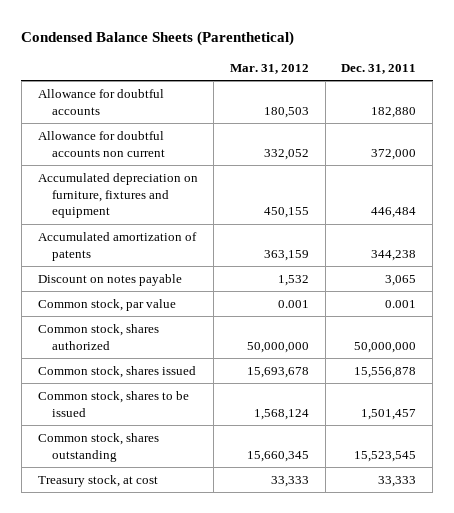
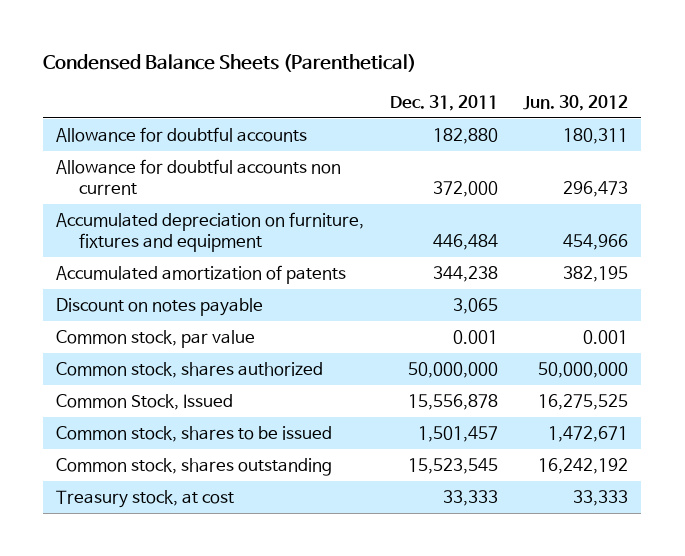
[230,63,310,74] Mar. 31, 2012 -> none
none -> [523,94,629,111] Jun. 30, 2012
[37,365,196,378] Common stock, shares issued -> [56,393,234,410] Common Stock, Issued

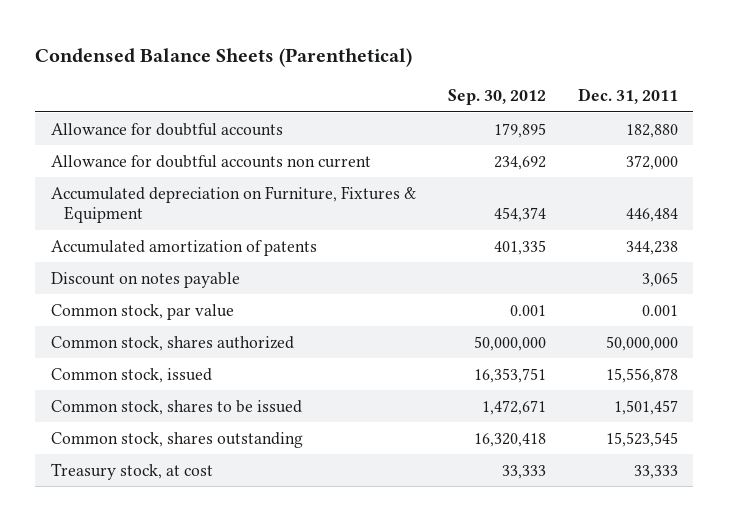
[523,94,629,111] Jun. 30, 2012 -> none
none -> [447,89,546,106] Sep. 30, 2012
[56,211,365,252] Accumulated depreciation on furniture, fixtures and equipment -> [51,185,417,224] Accumulated depreciation on Furniture, Fixtures & Equipment
[56,393,234,410] Common Stock, Issued -> [51,367,213,383] Common stock, issued

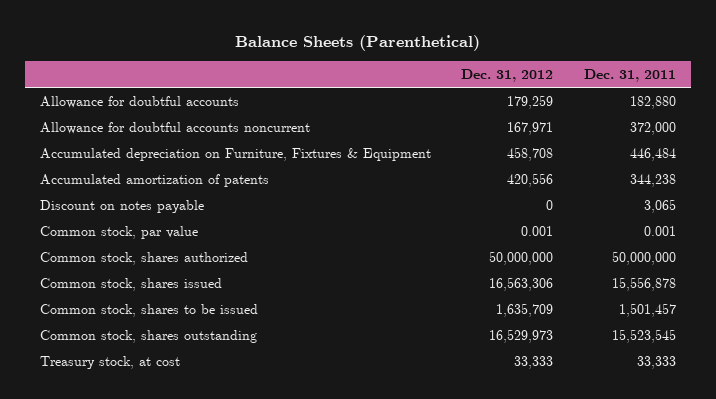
[35,48,413,68] Condensed Balance Sheets (Parenthetical) -> [234,34,480,51] Balance Sheets (Parenthetical)
[447,89,546,106] Sep. 30, 2012 -> none
none -> [461,68,554,82] Dec. 31, 2012
[51,154,372,168] Allowance for doubtful accounts non current -> [39,122,310,135] Allowance for doubtful accounts noncurrent
[51,367,213,383] Common stock, issued -> [39,278,222,292] Common stock, shares issued

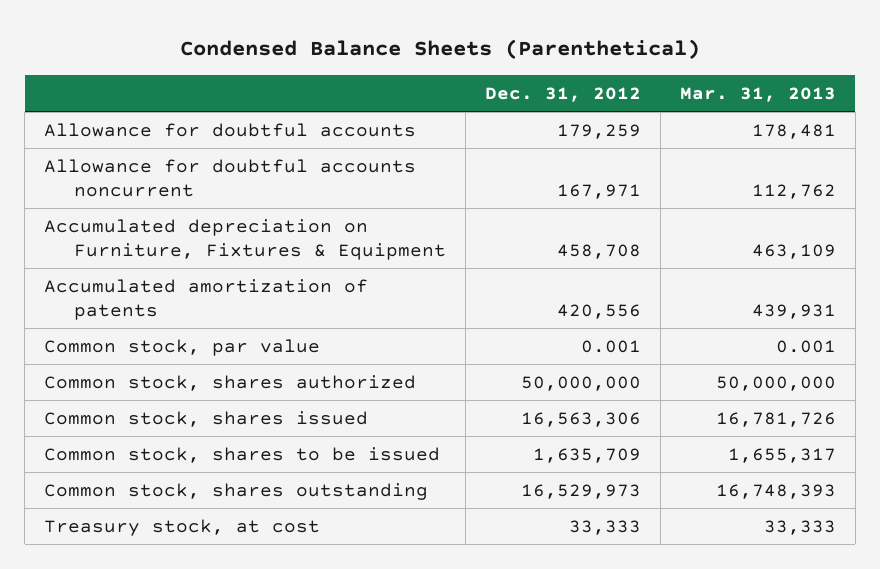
[234,34,480,51] Balance Sheets (Parenthetical) -> [180,39,701,60] Condensed Balance Sheets (Parenthetical)
[583,68,676,82] Dec. 31, 2011 -> none
none -> [679,86,836,102] Mar. 31, 2013
[39,200,204,214] Discount on notes payable -> none

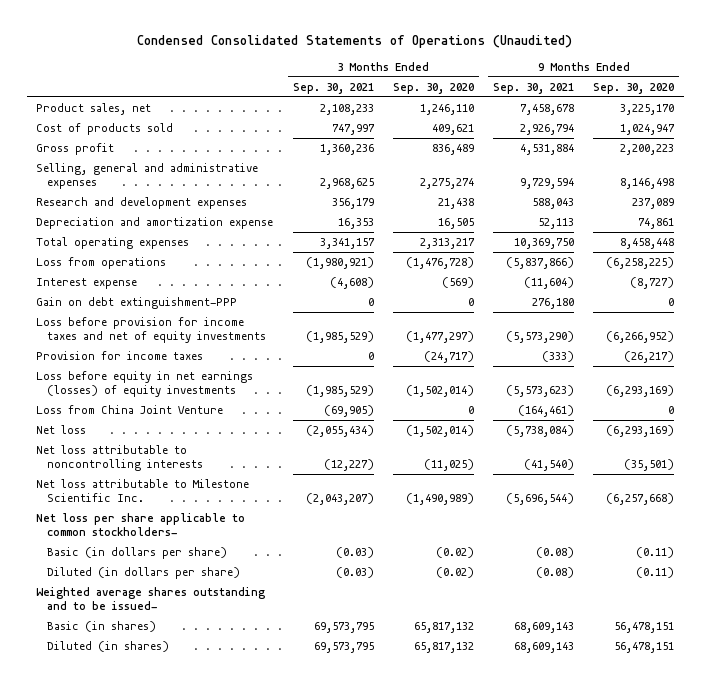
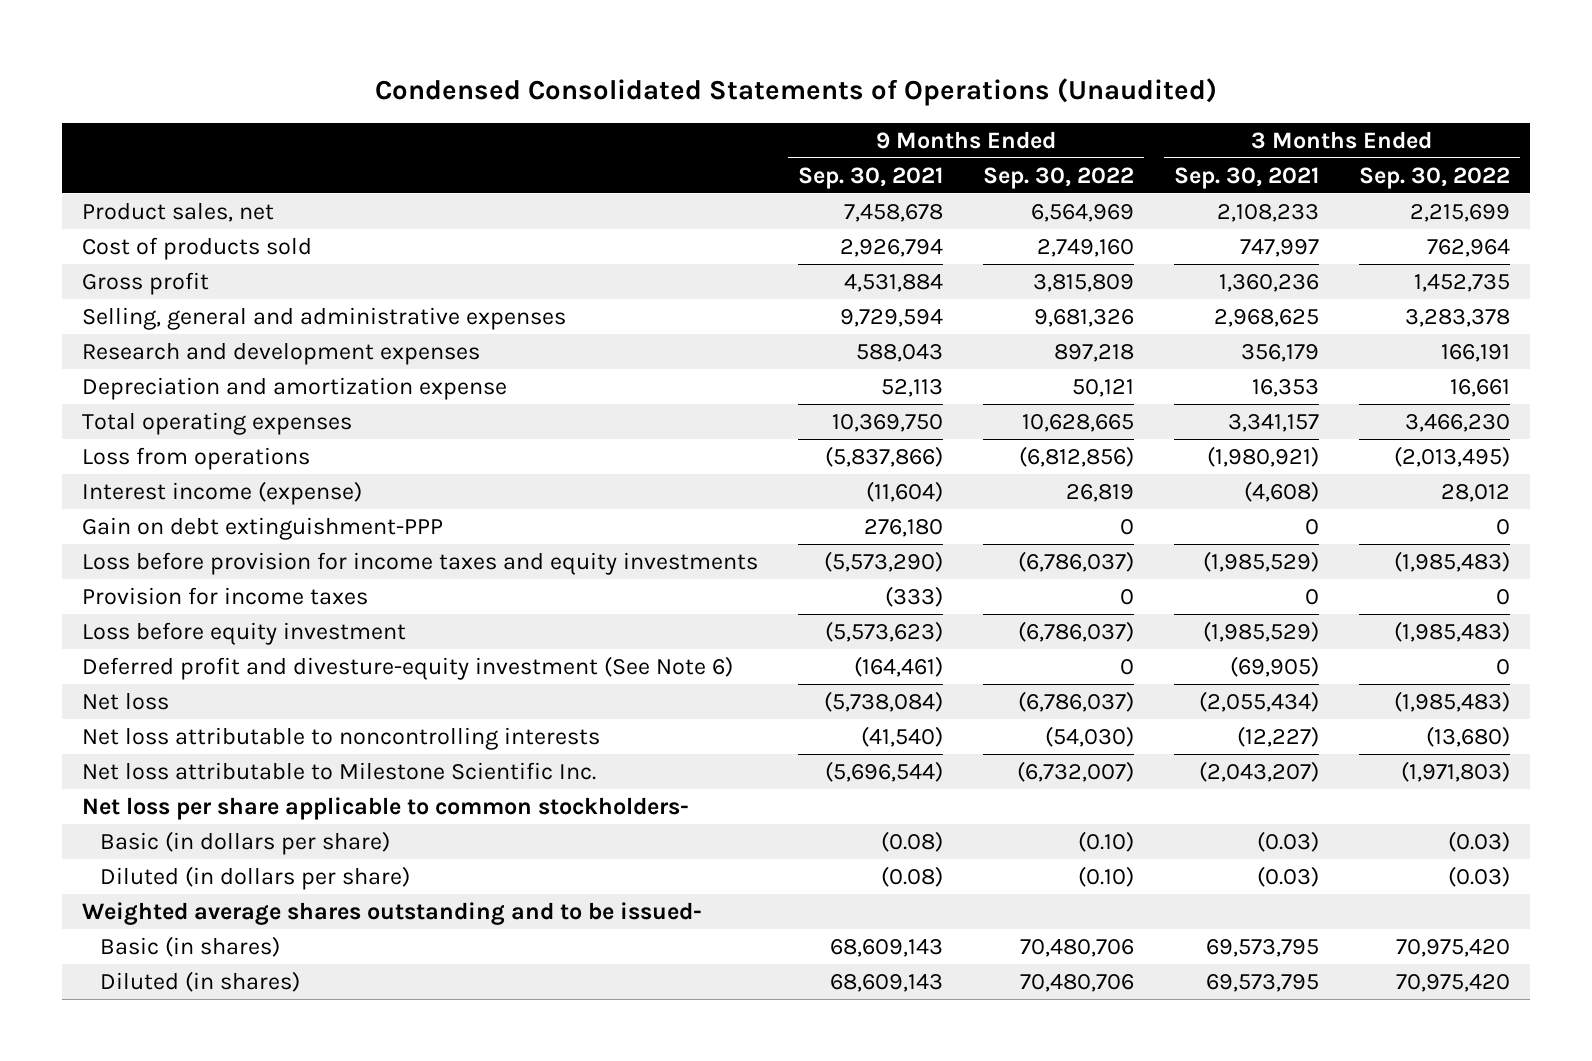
[392,82,474,94] Sep. 30, 2020 -> none
[593,82,675,94] Sep. 30, 2020 -> none
none -> [982,166,1134,189] Sep. 30, 2022
none -> [1358,166,1510,189] Sep. 30, 2022
[36,278,138,290] Interest expense -> [82,481,363,506] Interest income (expense)
[36,317,267,344] Loss before provision for income taxes and net of equity investments -> [82,552,759,576] Loss before provision for income taxes and equity investments
[36,371,254,398] Loss before equity in net earnings (losses) of equity investments -> [82,622,407,646] Loss before equity investment
[36,405,224,415] Loss from China Joint Venture -> [82,656,734,681] Deferred profit and divesture-equity investment (See Note 6)

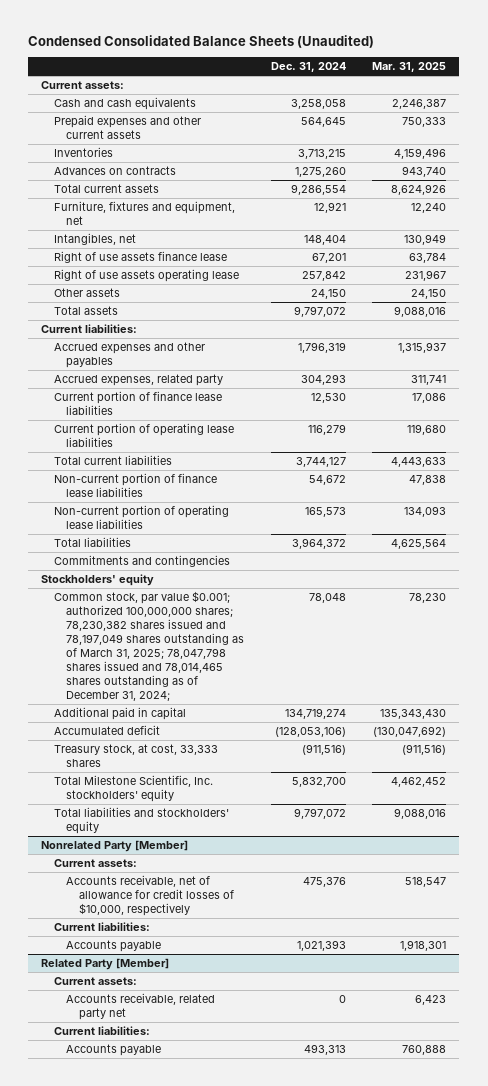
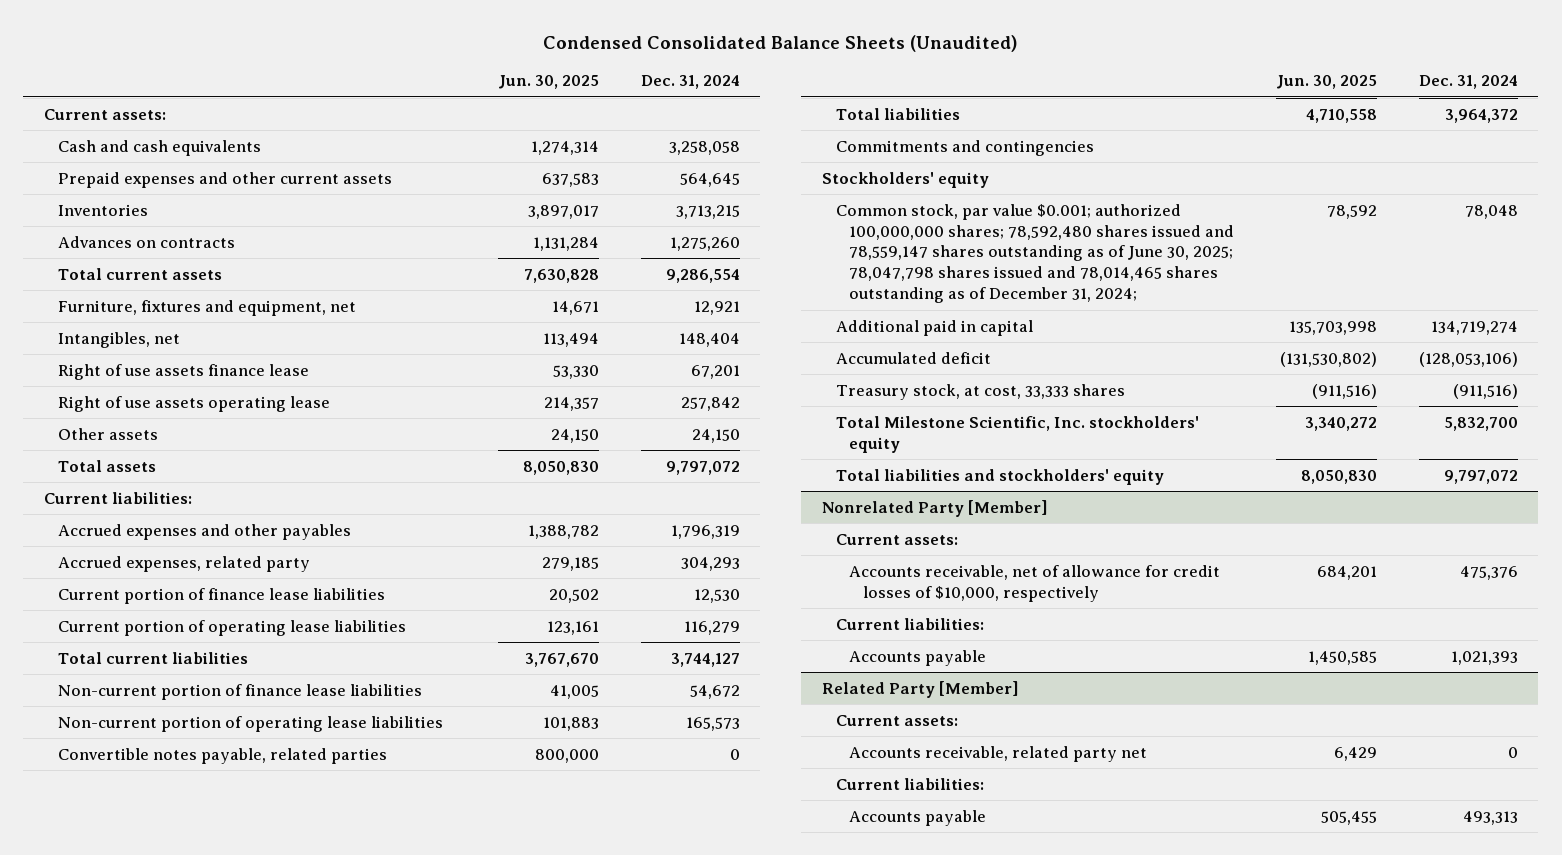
[372,62,447,73] Mar. 31, 2025 -> none
none -> [497,75,599,90] Jun. 30, 2025
none -> [57,747,387,764] Convertible notes payable, related parties
[53,591,245,702] Common stock, par value $0.001; authorized 100,000,000 shares; 78,230,382 shares issued and 78,197,049 shares outstanding as of March 31, 2025; 78,047,798 shares issued and 78,014,465 shares outstanding as of December 31, 2024; -> [835,203,1235,304] Common stock, par value $0.001; authorized 100,000,000 shares; 78,592,480 shares issued and 78,559,147 shares outstanding as of June 30, 2025; 78,047,798 shares issued and 78,014,465 shares outstanding as of December 31, 2024;

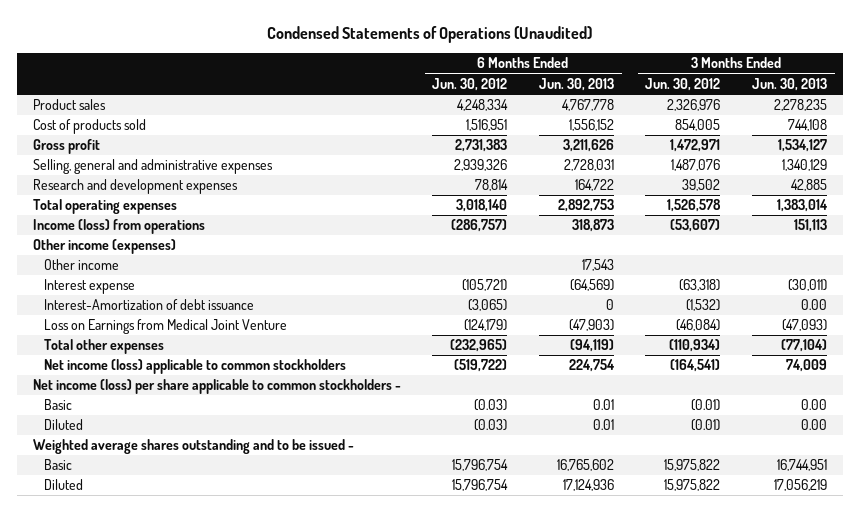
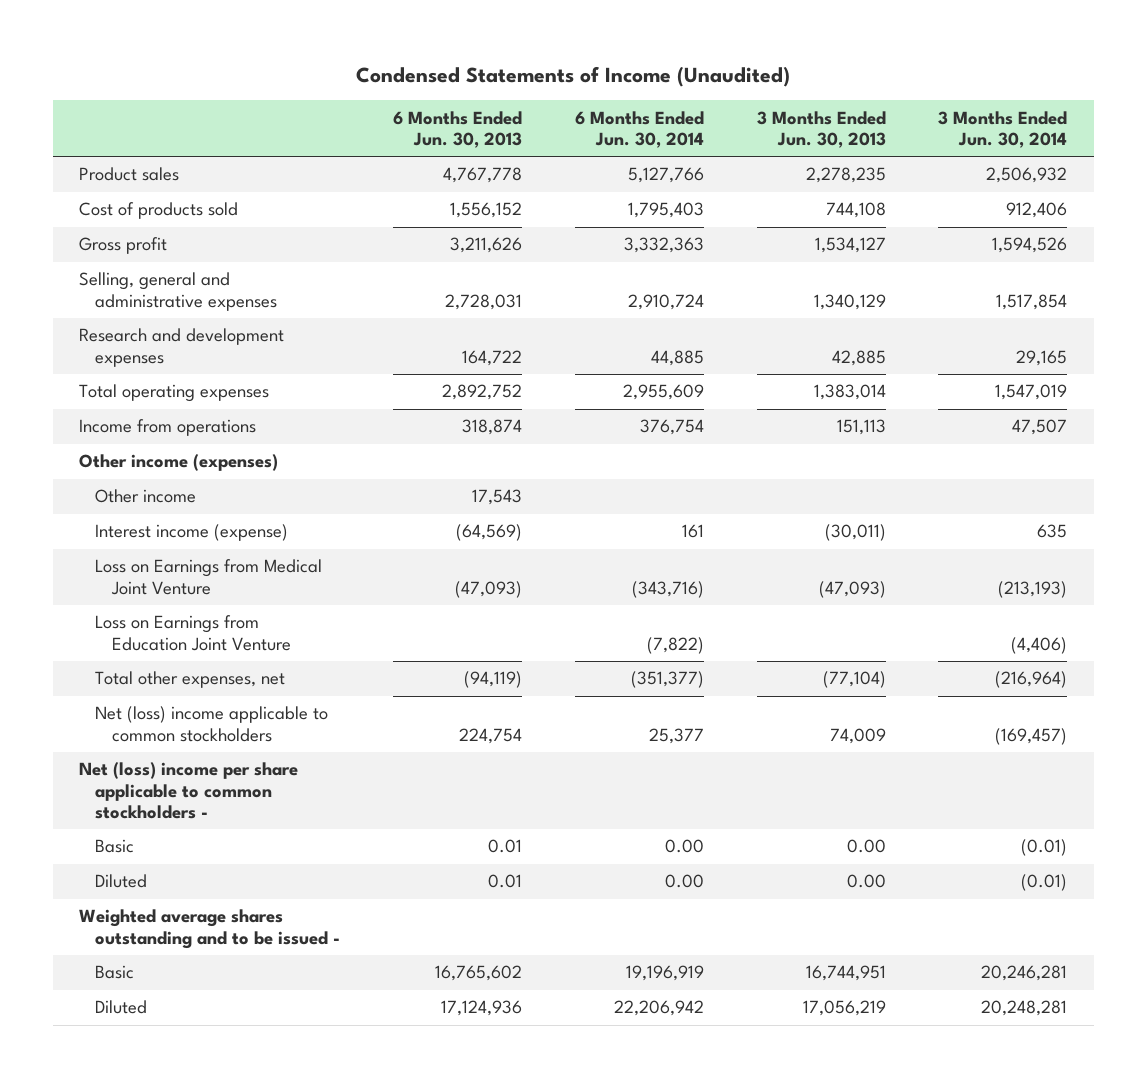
[266,26,592,44] Condensed Statements of Operations (Unaudited) -> [356,65,791,87] Condensed Statements of Income (Unaudited)
[432,77,508,91] Jun. 30, 2012 -> none
[645,77,721,91] Jun. 30, 2012 -> none
none -> [574,110,704,149] 6 Months Ended Jun. 30, 2014
none -> [938,110,1068,149] 3 Months Ended Jun. 30, 2014
[557,199,614,213] 2,892,753 -> [442,384,523,401] 2,892,752
[32,219,205,235] Income (loss) from operations -> [79,419,257,437] Income from operations
[571,219,614,233] 318,873 -> [462,419,523,436] 318,874
[44,299,255,311] Interest-Amortization of debt issuance -> none
[44,279,136,295] Interest expense -> [95,524,289,542] Interest income (expense)
[568,319,614,332] (47,903) -> [455,580,523,598] (47,093)
none -> [95,615,291,651] Loss on Earnings from Education Joint Venture
[44,339,165,355] Total other expenses -> [95,671,286,689] Total other expenses, net
[44,359,347,375] Net income (loss) applicable to common stockholders -> [95,706,329,742] Net (loss) income applicable to common stockholders
[32,379,401,395] Net income (loss) per share applicable to common stockholders - -> [79,762,299,820] Net (loss) income per share applicable to common stockholders -

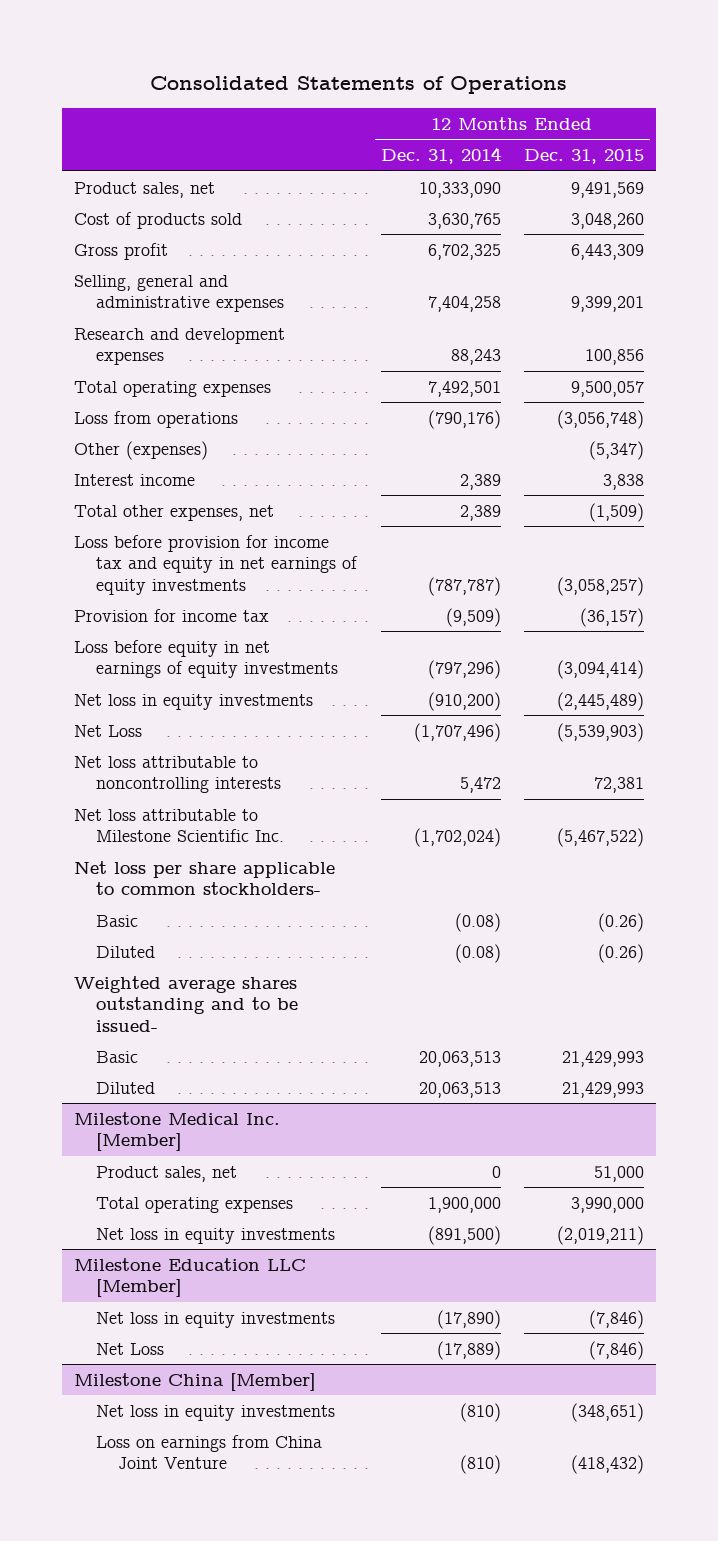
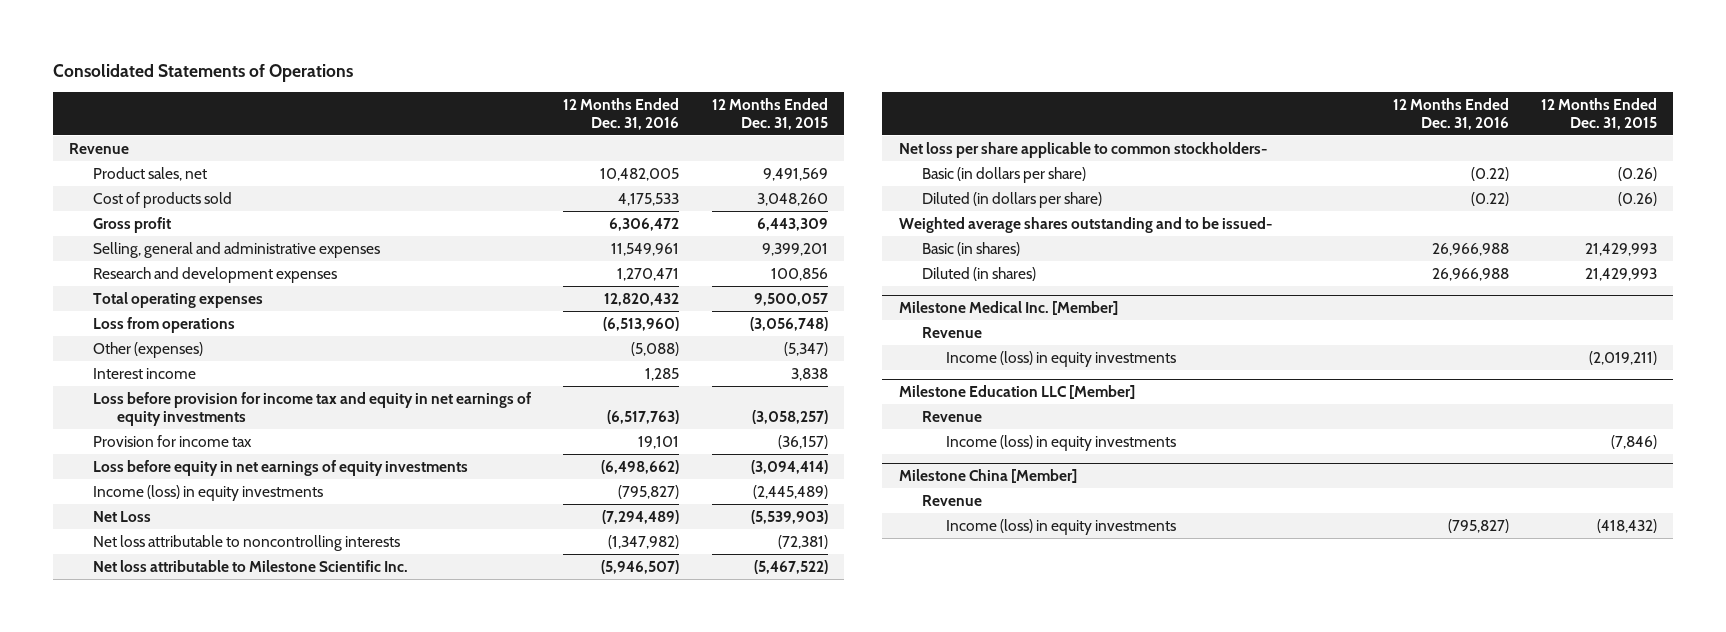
[380,147,501,165] Dec. 31, 2014 -> none
none -> [563,97,680,130] 12 Months Ended Dec. 31, 2016
none -> [69,142,130,154] Revenue
[73,504,274,521] Total other expenses, net -> none
[73,693,313,710] Net loss in equity investments -> [92,484,323,501] Income (loss) in equity investments
[594,777,645,794] 72,381 -> [777,534,828,549] (72,381)
[96,914,139,927] Basic -> [922,166,1087,183] Basic (in dollars per share)
[96,945,156,958] Diluted -> [922,191,1103,208] Diluted (in dollars per share)
[96,1050,139,1063] Basic -> [922,241,1021,256] Basic (in shares)
[96,1081,156,1094] Diluted -> [922,266,1037,281] Diluted (in shares)
[96,1165,238,1182] Product sales, net -> none
[96,1196,294,1213] Total operating expenses -> none
none -> [922,326,983,338] Revenue
[96,1227,336,1244] Net loss in equity investments -> [946,350,1177,367] Income (loss) in equity investments
[96,1342,165,1355] Net Loss -> none
none -> [922,410,983,422] Revenue
[96,1311,336,1328] Net loss in equity investments -> [946,434,1177,451] Income (loss) in equity investments
[96,1434,323,1470] Loss on earnings from China Joint Venture -> none
none -> [922,494,983,506] Revenue
[96,1404,336,1421] Net loss in equity investments -> [946,518,1177,535] Income (loss) in equity investments
[571,1402,645,1422] (348,651) -> [1597,518,1658,533] (418,432)

